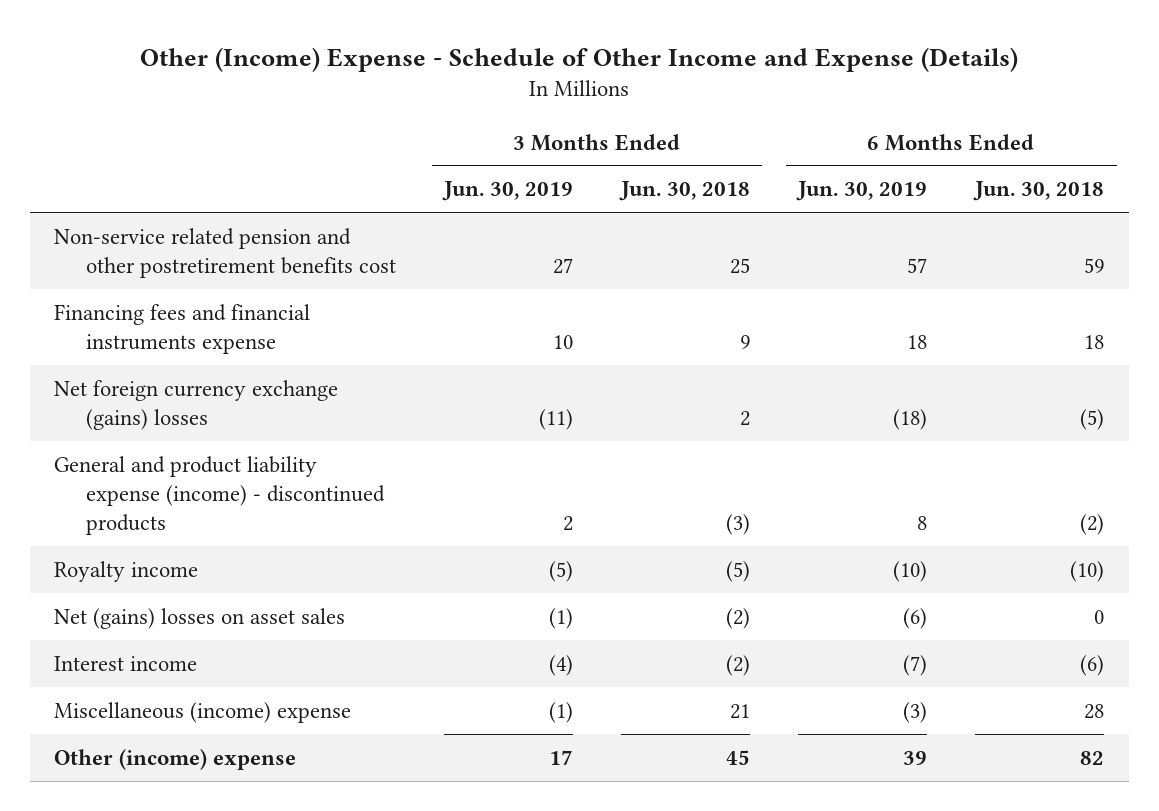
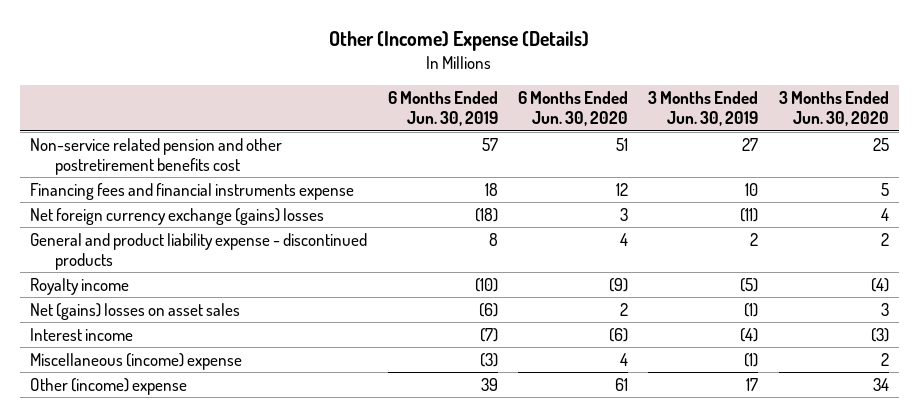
[140,46,1019,72] Other (Income) Expense - Schedule of Other Income and Expense (Details) -> [329,31,590,52] Other (Income) Expense (Details)
[619,181,751,202] Jun. 30, 2018 -> none
[973,181,1105,202] Jun. 30, 2018 -> none
none -> [517,91,628,127] 6 Months Ended Jun. 30, 2020
none -> [778,91,889,127] 3 Months Ended Jun. 30, 2020
[54,455,385,535] General and product liability expense (income) - discontinued products -> [30,232,368,270] General and product liability expense - discontinued products

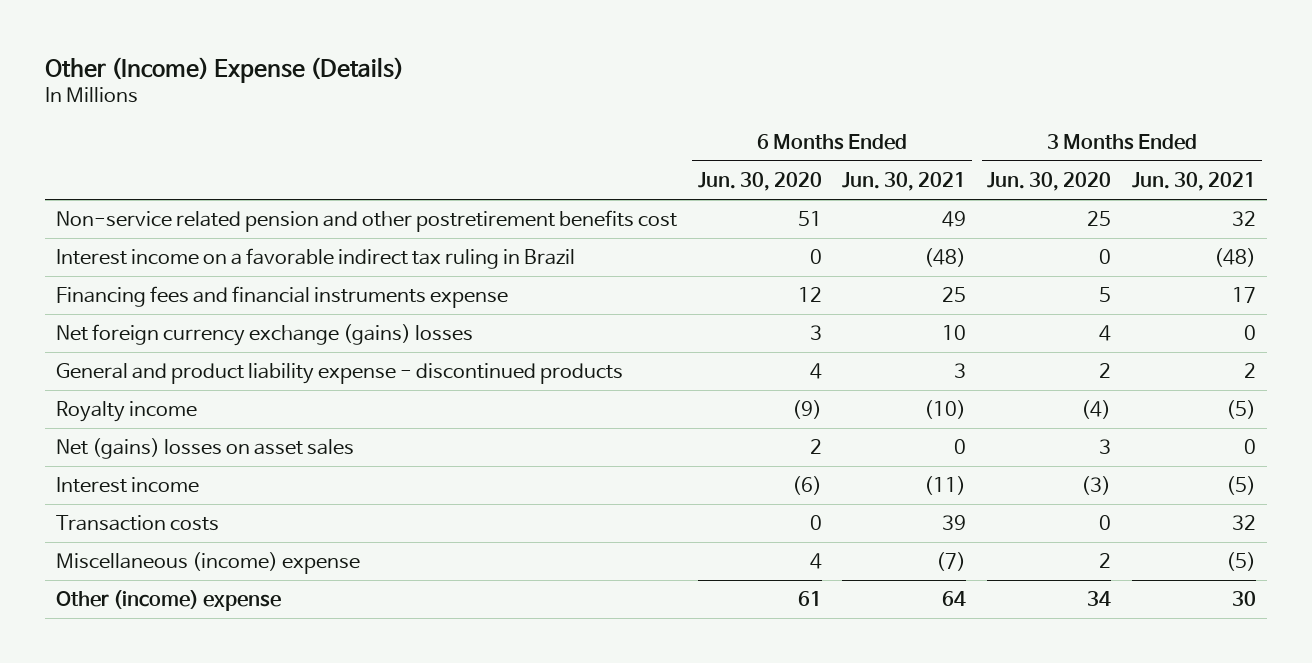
[387,91,498,127] 6 Months Ended Jun. 30, 2019 -> none
[648,91,759,127] 3 Months Ended Jun. 30, 2019 -> none
none -> [842,171,967,191] Jun. 30, 2021
none -> [1132,171,1257,191] Jun. 30, 2021
none -> [55,248,575,270] Interest income on a favorable indirect tax ruling in Brazil
none -> [55,515,219,532] Transaction costs

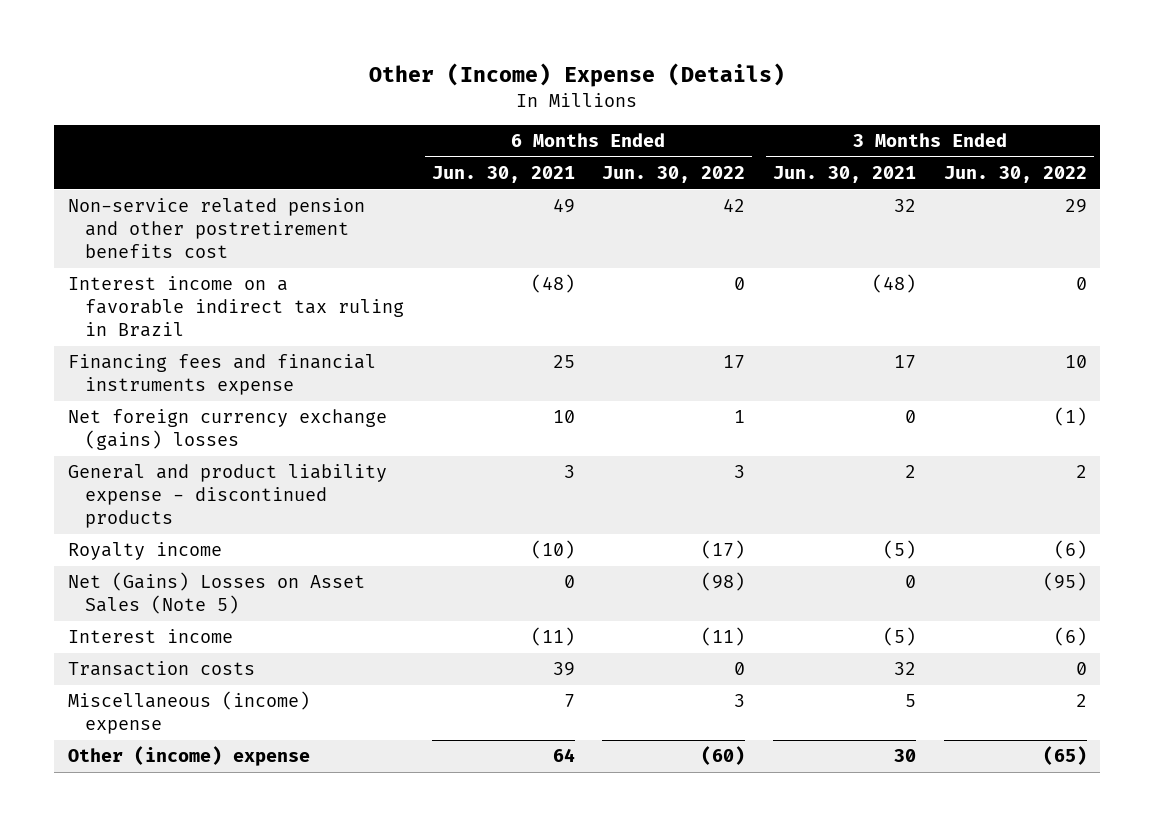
[697,171,822,191] Jun. 30, 2020 -> none
[987,171,1112,191] Jun. 30, 2020 -> none
none -> [602,166,746,184] Jun. 30, 2022
none -> [943,166,1087,184] Jun. 30, 2022
[55,438,354,460] Net (gains) losses on asset sales -> [68,572,366,615] Net (Gains) Losses on Asset Sales (Note 5)
[936,552,967,572] (7) -> [563,694,575,708] 7
[1226,552,1257,572] (5) -> [904,694,916,708] 5

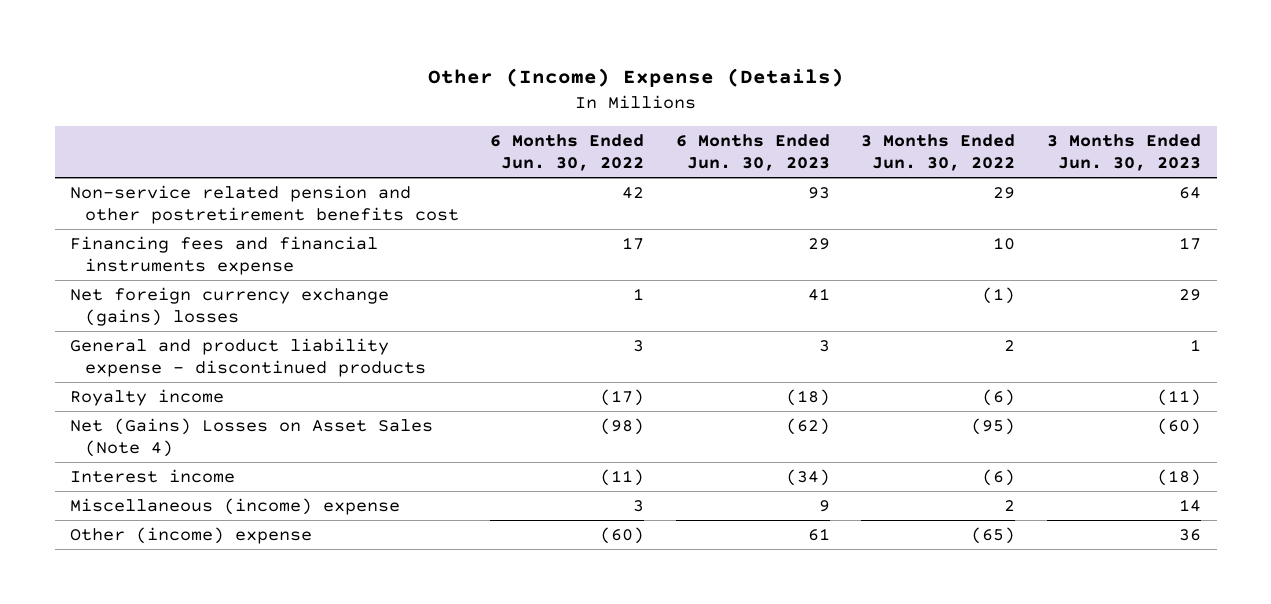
[431,166,575,184] Jun. 30, 2021 -> none
[772,166,916,184] Jun. 30, 2021 -> none
none -> [675,134,830,172] 6 Months Ended Jun. 30, 2023
none -> [1046,134,1201,172] 3 Months Ended Jun. 30, 2023
[68,276,404,337] Interest income on a favorable indirect tax ruling in Brazil -> none
[68,572,366,615] Net (Gains) Losses on Asset Sales (Note 5) -> [70,417,434,457] Net (Gains) Losses on Asset Sales (Note 4)
[68,661,256,677] Transaction costs -> none

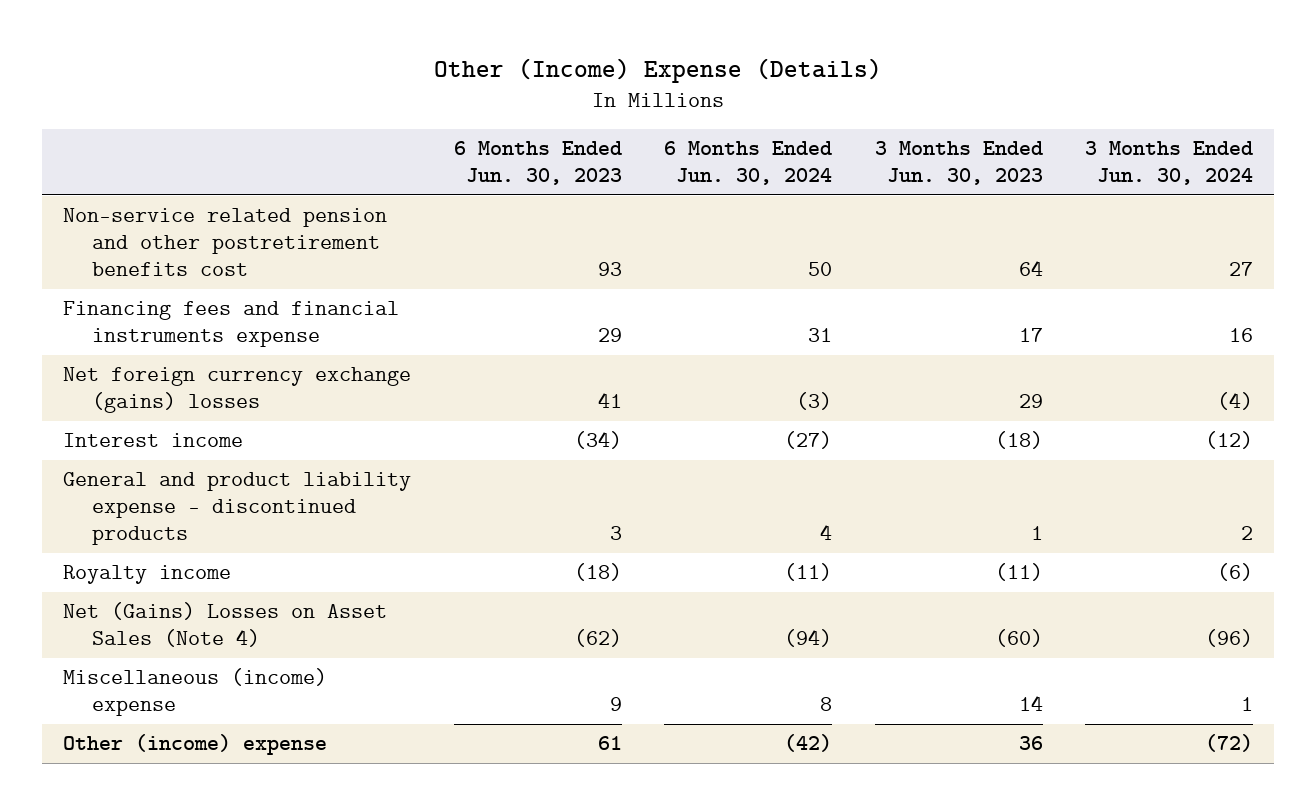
[490,134,645,172] 6 Months Ended Jun. 30, 2022 -> none
[861,134,1016,172] 3 Months Ended Jun. 30, 2022 -> none
none -> [664,141,833,186] 6 Months Ended Jun. 30, 2024
none -> [1085,141,1254,186] 3 Months Ended Jun. 30, 2024
[70,468,236,483] Interest income -> [63,433,244,448] Interest income

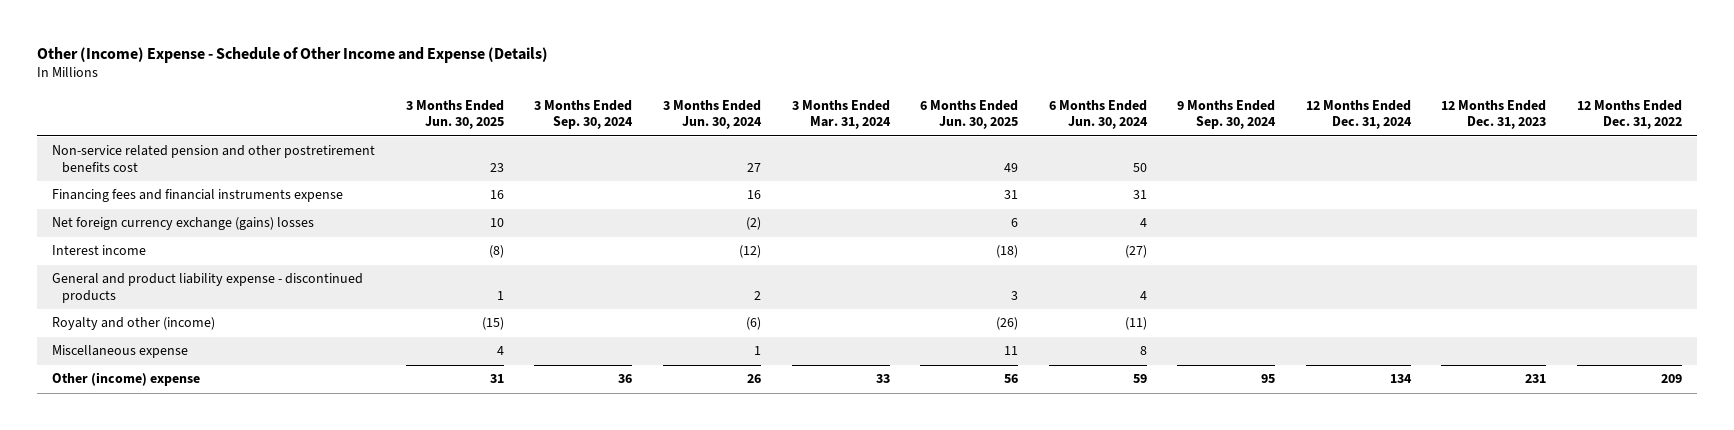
[434,57,883,83] Other (Income) Expense (Details) -> [37,46,549,63] Other (Income) Expense - Schedule of Other Income and Expense (Details)
[453,141,622,186] 6 Months Ended Jun. 30, 2023 -> none
[874,141,1043,186] 3 Months Ended Jun. 30, 2023 -> none
none -> [405,99,504,130] 3 Months Ended Jun. 30, 2025
none -> [534,99,634,130] 3 Months Ended Sep. 30, 2024
none -> [791,99,891,130] 3 Months Ended Mar. 31, 2024
none -> [920,99,1019,130] 6 Months Ended Jun. 30, 2025
none -> [1177,99,1277,130] 9 Months Ended Sep. 30, 2024
none -> [1305,99,1412,130] 12 Months Ended Dec. 31, 2024
none -> [1441,99,1547,130] 12 Months Ended Dec. 31, 2023
none -> [1576,99,1682,130] 12 Months Ended Dec. 31, 2022
[796,392,833,411] (3) -> [1139,218,1147,228] 4
[1217,392,1254,411] (4) -> [745,217,761,231] (2)
[63,602,388,648] Net (Gains) Losses on Asset Sales (Note 4) -> none
[63,565,232,585] Royalty income -> [52,317,216,331] Royalty and other (income)
[63,668,328,717] Miscellaneous (income) expense -> [52,345,189,359] Miscellaneous expense
[784,734,833,753] (42) -> [1132,374,1147,384] 59
[1205,734,1254,753] (72) -> [746,374,761,384] 26

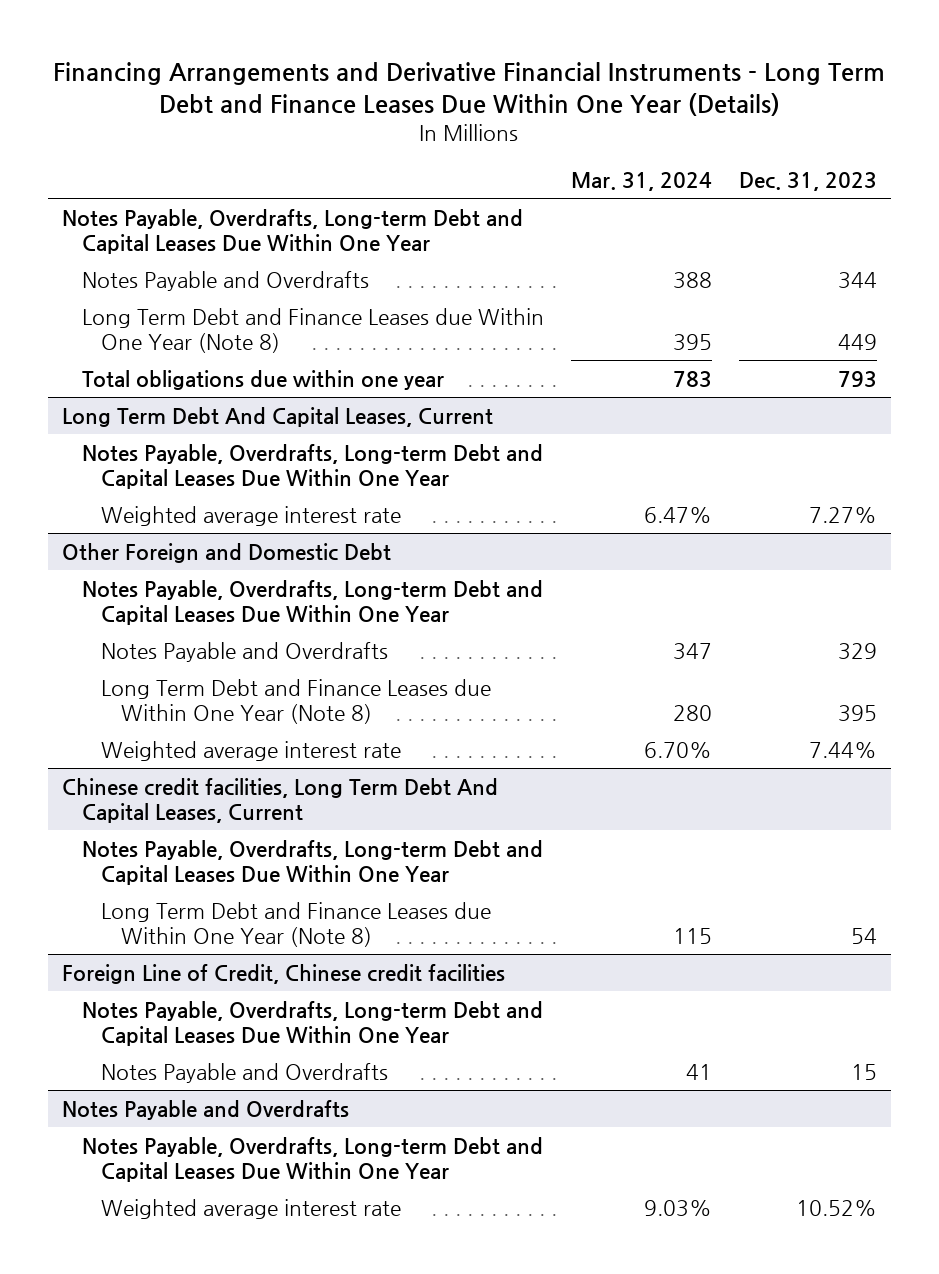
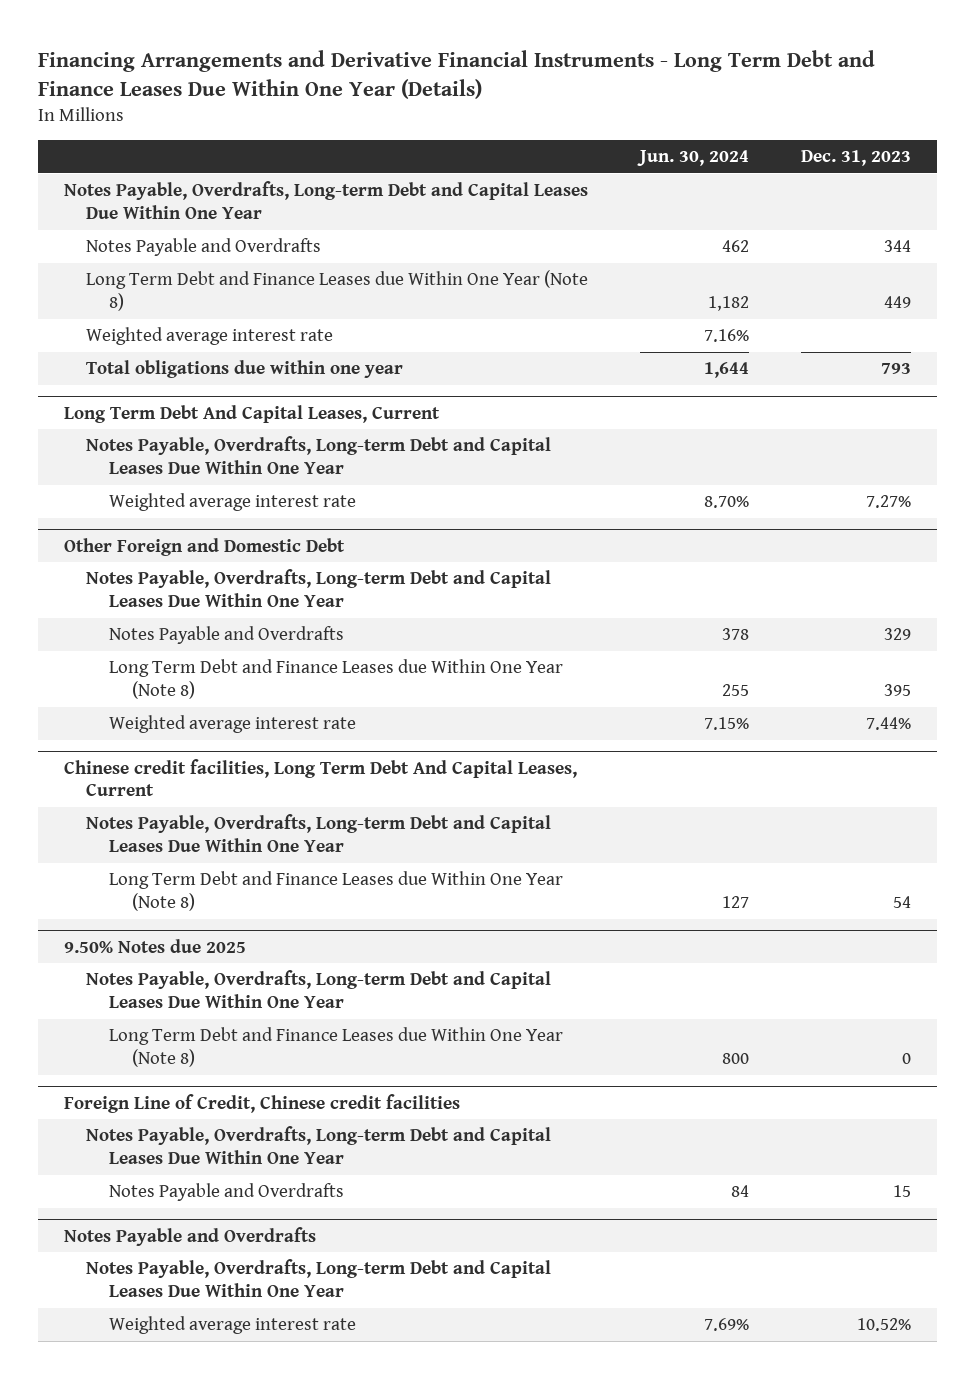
[570,171,712,191] Mar. 31, 2024 -> none
none -> [637,150,750,167] Jun. 30, 2024
none -> [86,327,334,346] Weighted average interest rate
none -> [63,938,246,953] 9.50% Notes due 2025
none -> [86,970,552,1008] Notes Payable, Overdrafts, Long-term Debt and Capital Leases Due Within One Year
none -> [109,1027,564,1067] Long Term Debt and Finance Leases due Within One Year (Note 8)

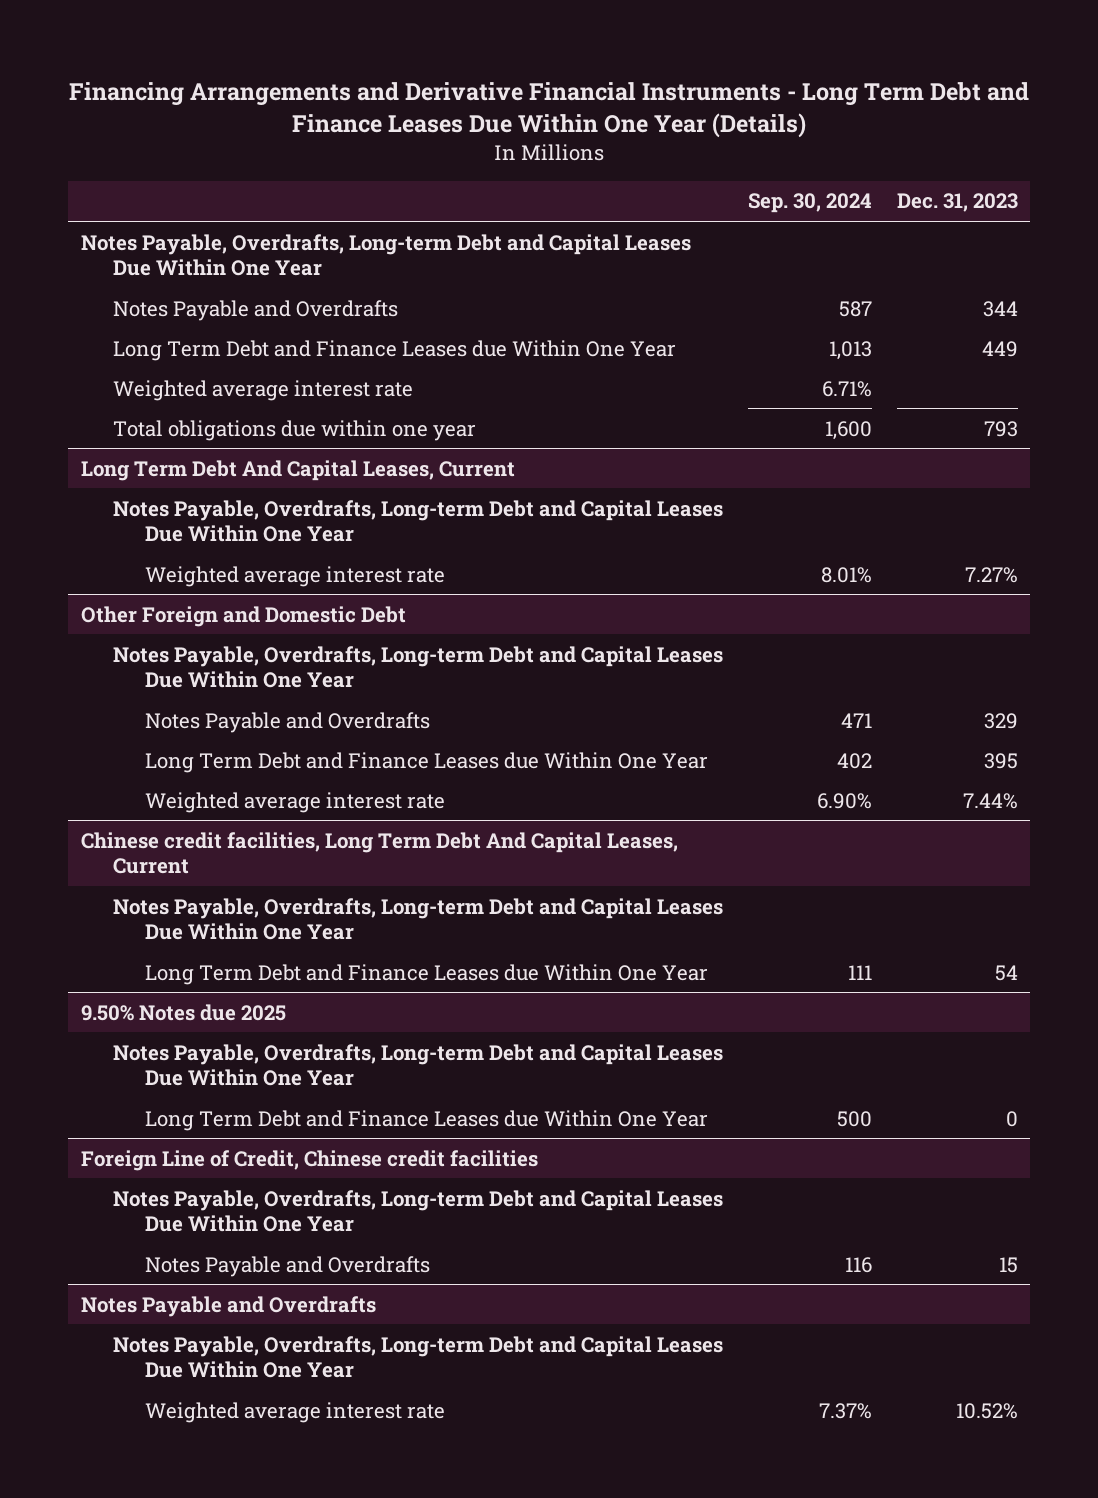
[637,150,750,167] Jun. 30, 2024 -> none
none -> [747,193,872,214] Sep. 30, 2024
[86,270,589,311] Long Term Debt and Finance Leases due Within One Year (Note 8) -> [112,339,676,361] Long Term Debt and Finance Leases due Within One Year
[109,659,564,699] Long Term Debt and Finance Leases due Within One Year (Note 8) -> [145,751,709,773] Long Term Debt and Finance Leases due Within One Year
[109,871,564,911] Long Term Debt and Finance Leases due Within One Year (Note 8) -> [145,963,709,985] Long Term Debt and Finance Leases due Within One Year
[109,1027,564,1067] Long Term Debt and Finance Leases due Within One Year (Note 8) -> [145,1109,709,1131] Long Term Debt and Finance Leases due Within One Year

